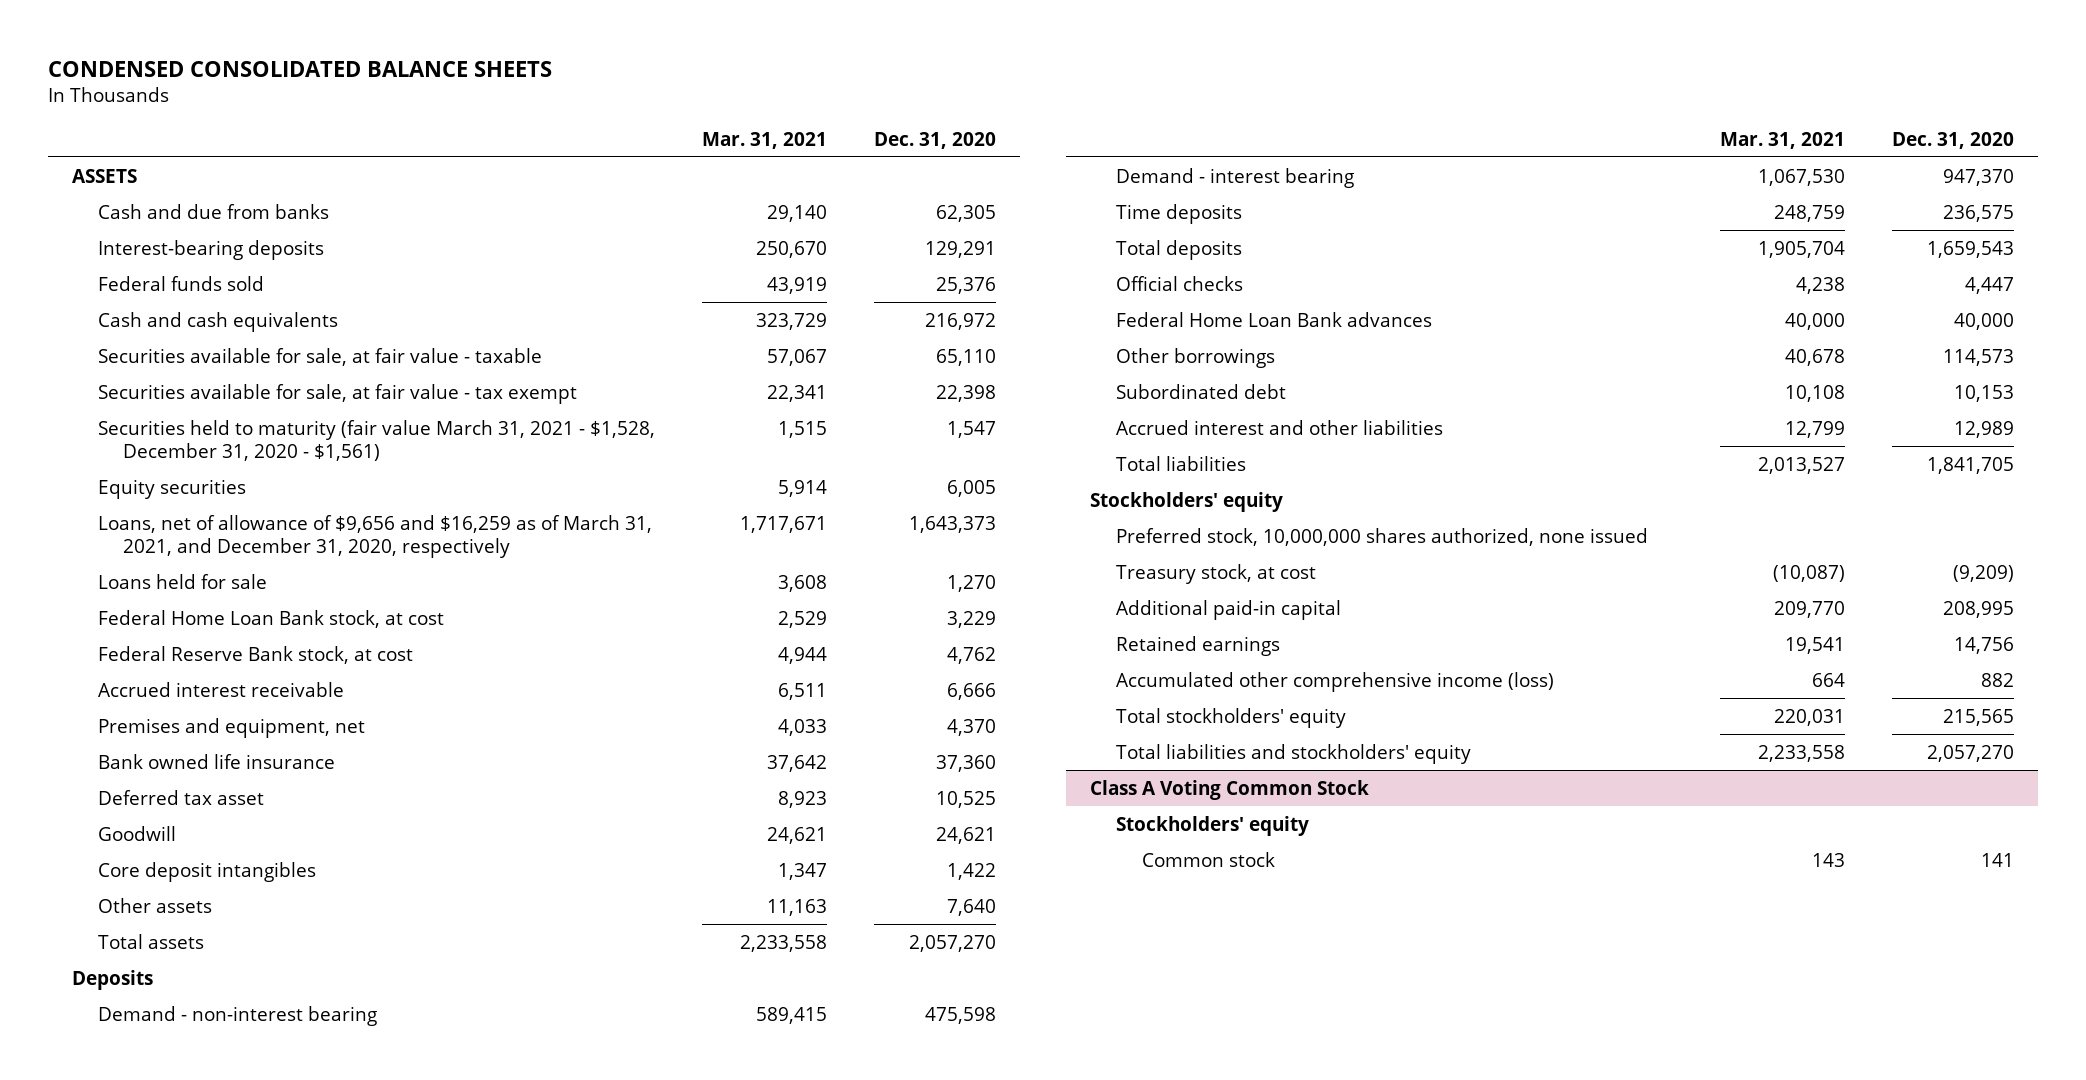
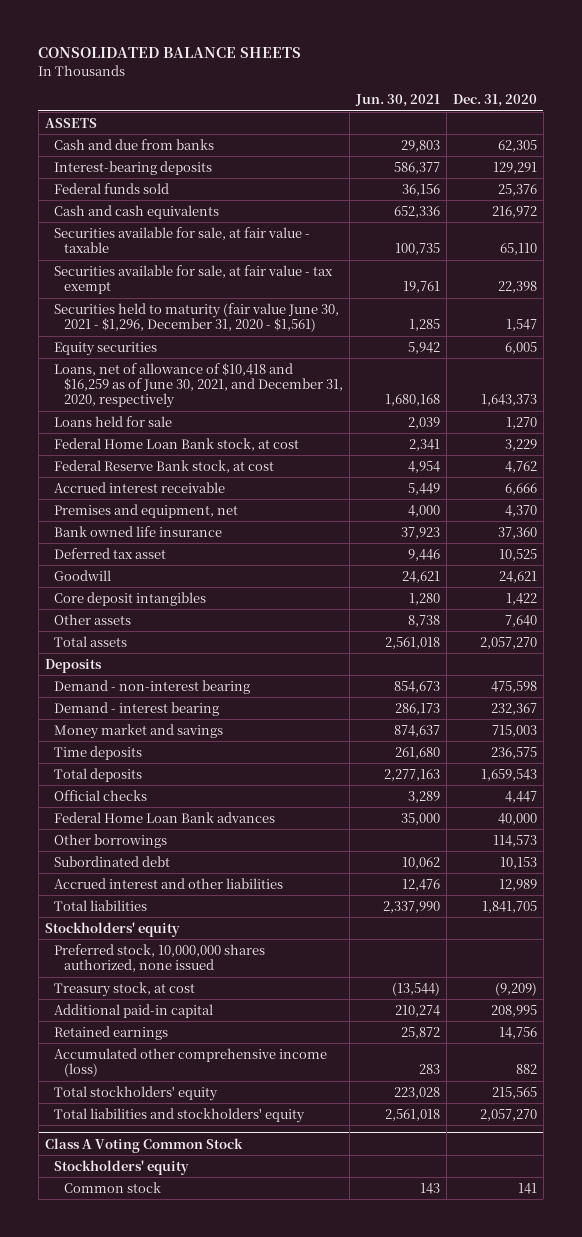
[48,61,553,78] CONDENSED CONSOLIDATED BALANCE SHEETS -> [38,47,302,59] CONSOLIDATED BALANCE SHEETS
[701,131,827,149] Mar. 31, 2021 -> none
none -> [354,94,440,108] Jun. 30, 2021
[97,419,655,461] Securities held to maturity (fair value March 31, 2021 - $1,528, December 31, 2020 - $1,561) -> [54,302,340,333] Securities held to maturity (fair value June 30, 2021 - $1,296, December 31, 2020 - $1,561)
[97,514,652,558] Loans, net of allowance of $9,656 and $16,259 as of March 31, 2021, and December 31, 2020, respectively -> [54,362,343,409] Loans, net of allowance of $10,418 and $16,259 as of June 30, 2021, and December 31, 2020, respectively
[1943,168,2015,186] 947,370 -> [490,702,537,715] 232,367
none -> [54,723,224,739] Money market and savings

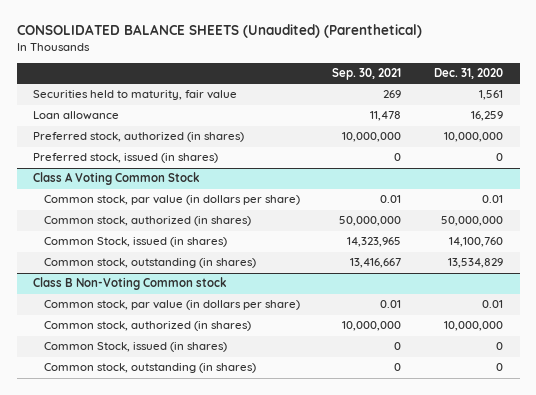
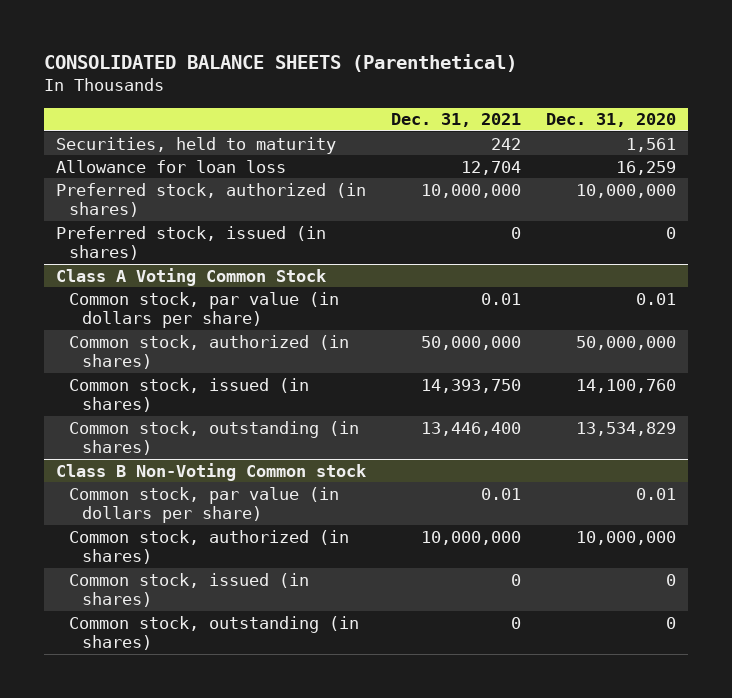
[16,24,422,39] CONSOLIDATED BALANCE SHEETS (Unaudited) (Parenthetical) -> [43,54,517,73] CONSOLIDATED BALANCE SHEETS (Parenthetical)
[332,68,402,81] Sep. 30, 2021 -> none
none -> [390,113,521,128] Dec. 31, 2021
[33,90,238,101] Securities held to maturity, fair value -> [56,136,337,154] Securities, held to maturity
[33,111,120,121] Loan allowance -> [56,159,287,173] Allowance for loan loss
[43,237,227,248] Common Stock, issued (in shares) -> [69,377,310,412] Common stock, issued (in shares)
[43,342,227,353] Common Stock, issued (in shares) -> [69,572,310,607] Common stock, issued (in shares)

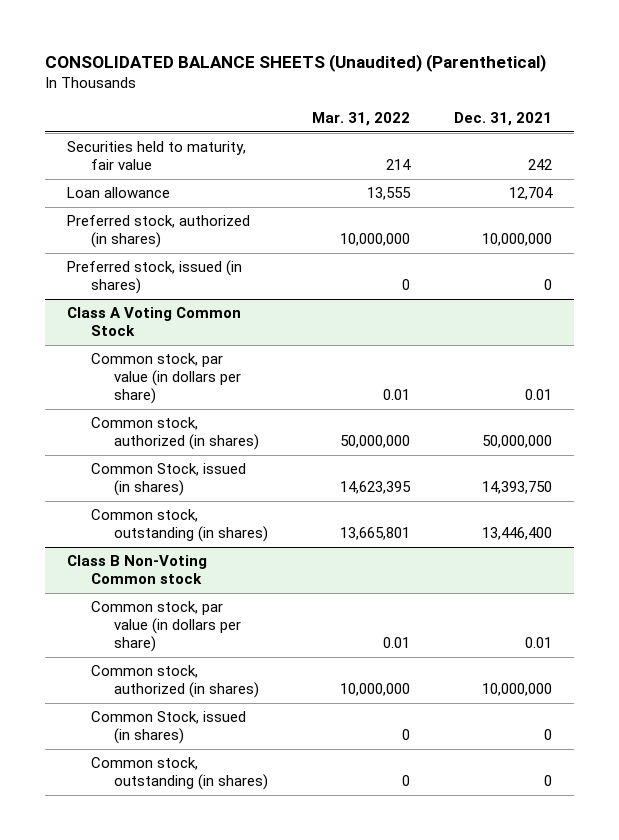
[43,54,517,73] CONSOLIDATED BALANCE SHEETS (Parenthetical) -> [45,54,547,73] CONSOLIDATED BALANCE SHEETS (Unaudited) (Parenthetical)
[545,113,676,128] Dec. 31, 2020 -> none
none -> [312,111,411,126] Mar. 31, 2022
[56,136,337,154] Securities, held to maturity -> [67,141,247,171] Securities held to maturity, fair value
[56,159,287,173] Allowance for loan loss -> [67,187,171,199] Loan allowance
[69,377,310,412] Common stock, issued (in shares) -> [90,463,246,497] Common Stock, issued (in shares)
[69,572,310,607] Common stock, issued (in shares) -> [90,711,246,745] Common Stock, issued (in shares)

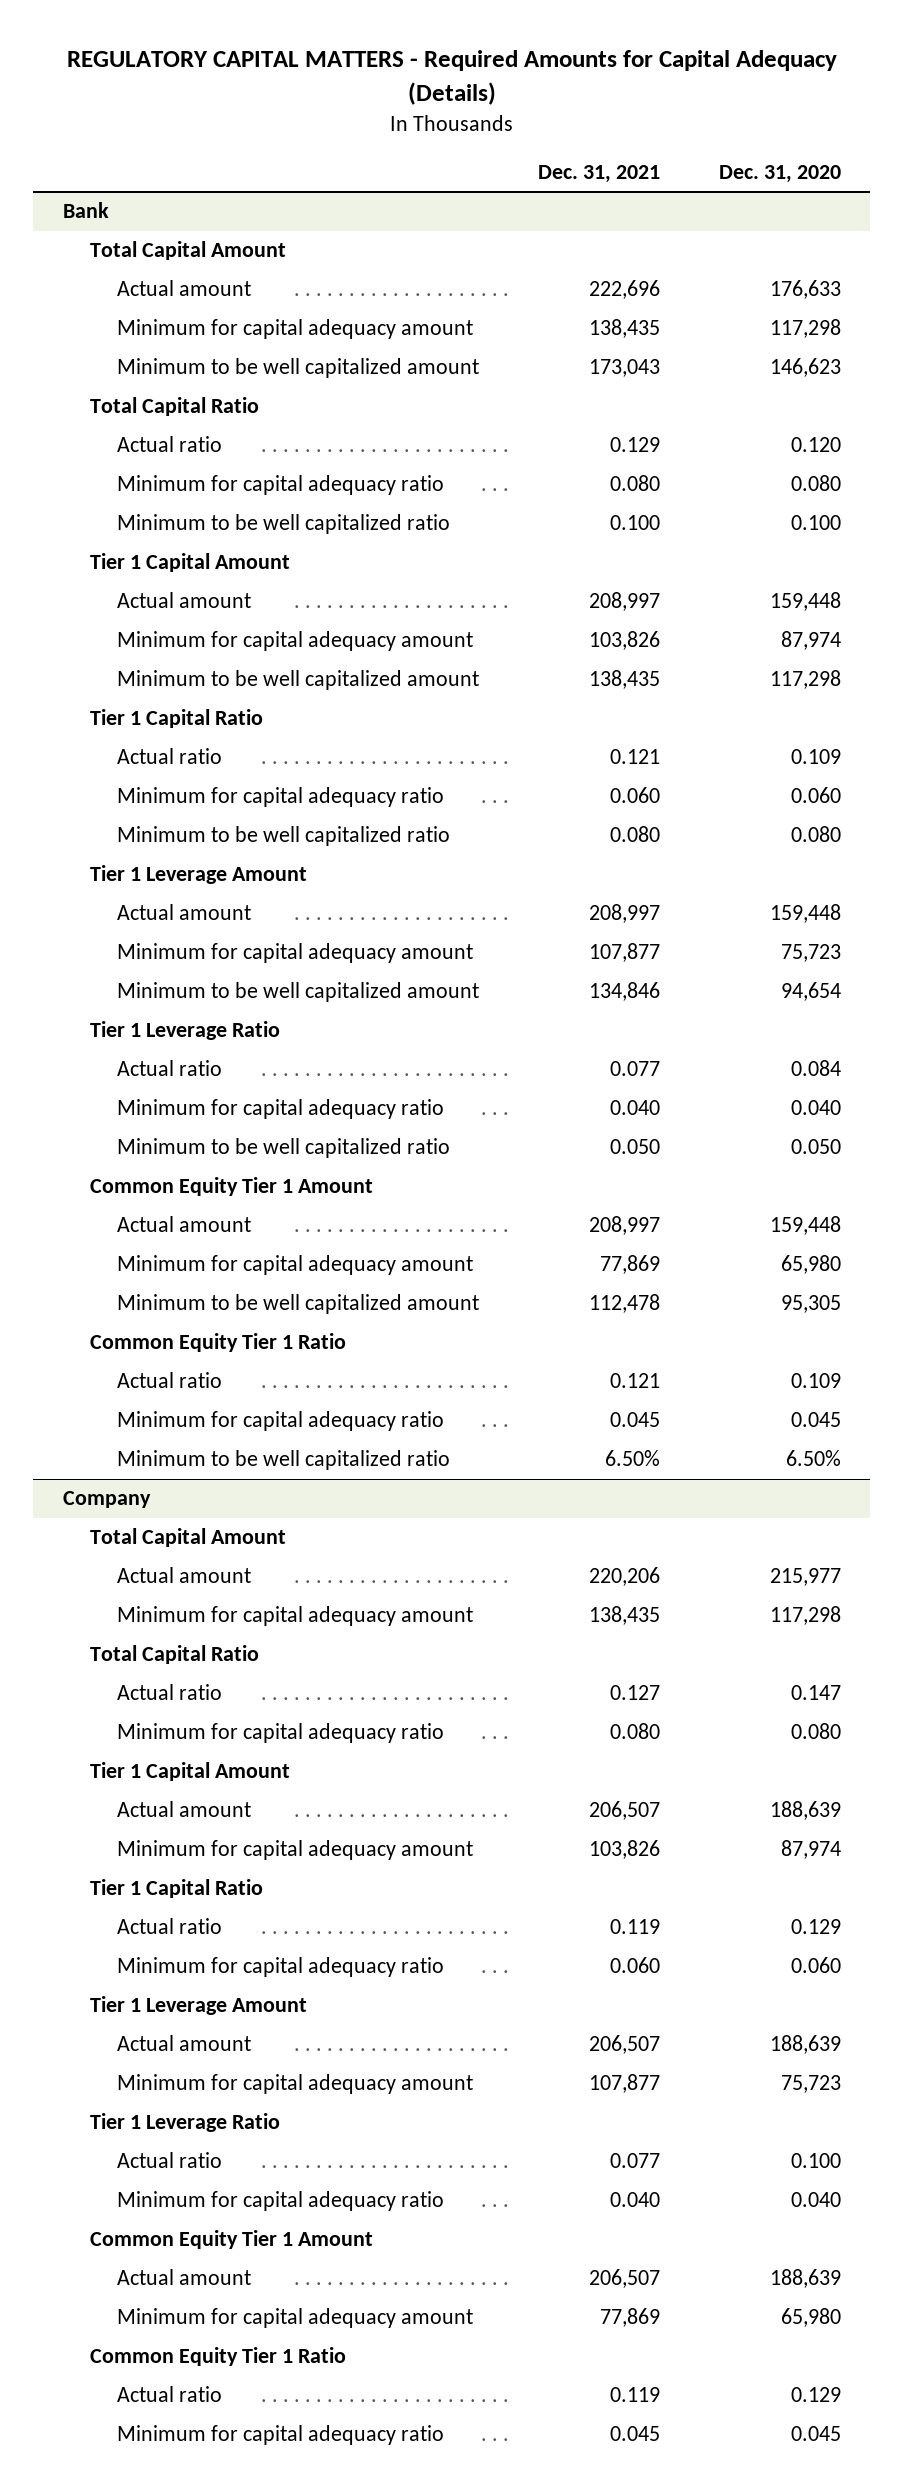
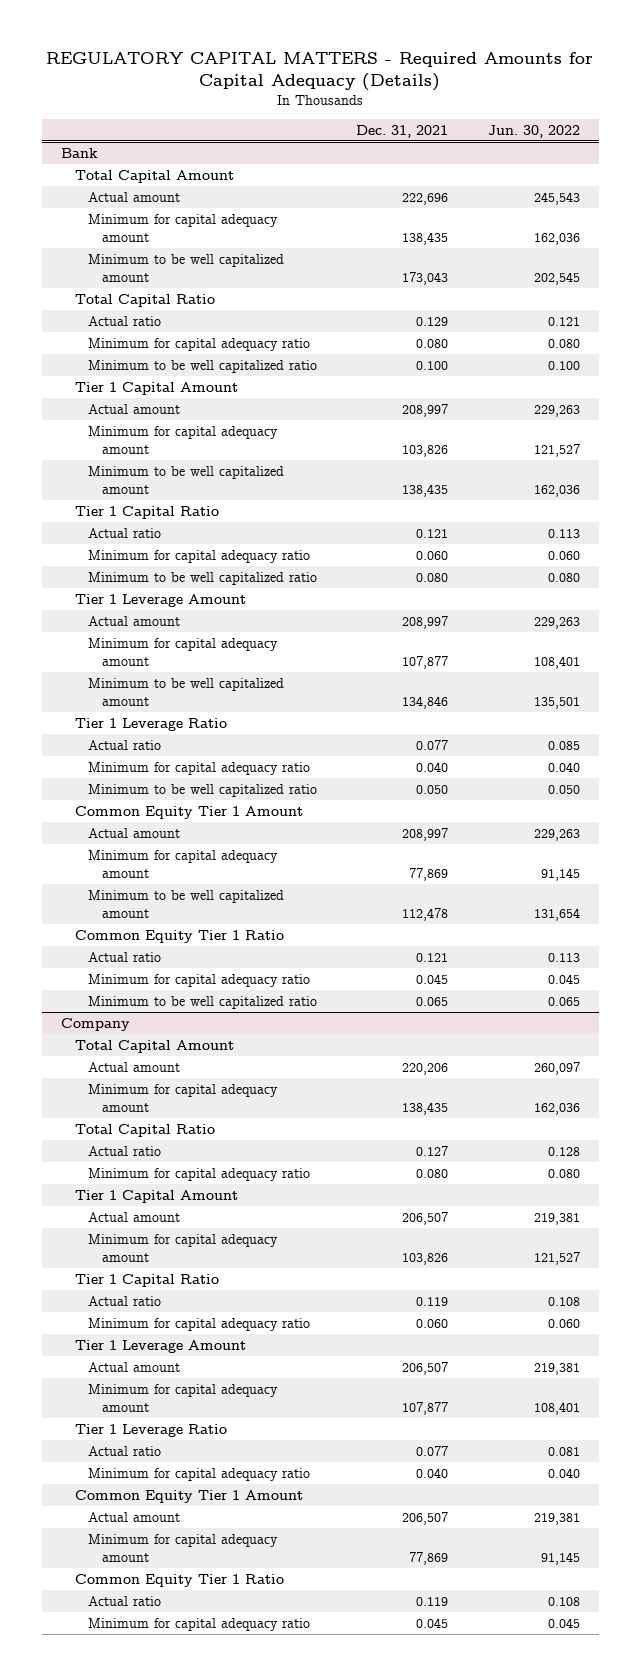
[719,164,842,183] Dec. 31, 2020 -> none
none -> [487,124,580,138] Jun. 30, 2022
[605,1450,661,1467] 6.50% -> [416,996,449,1006] 0.065

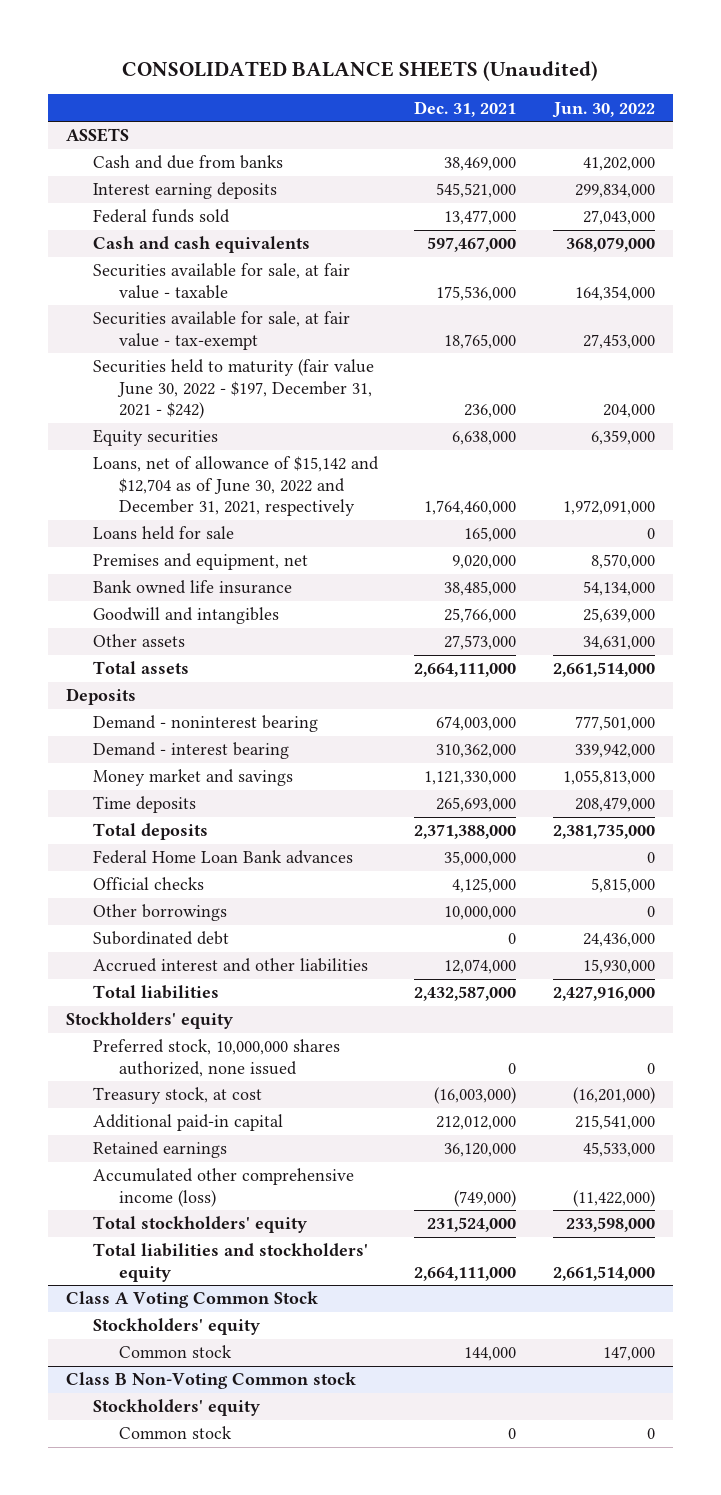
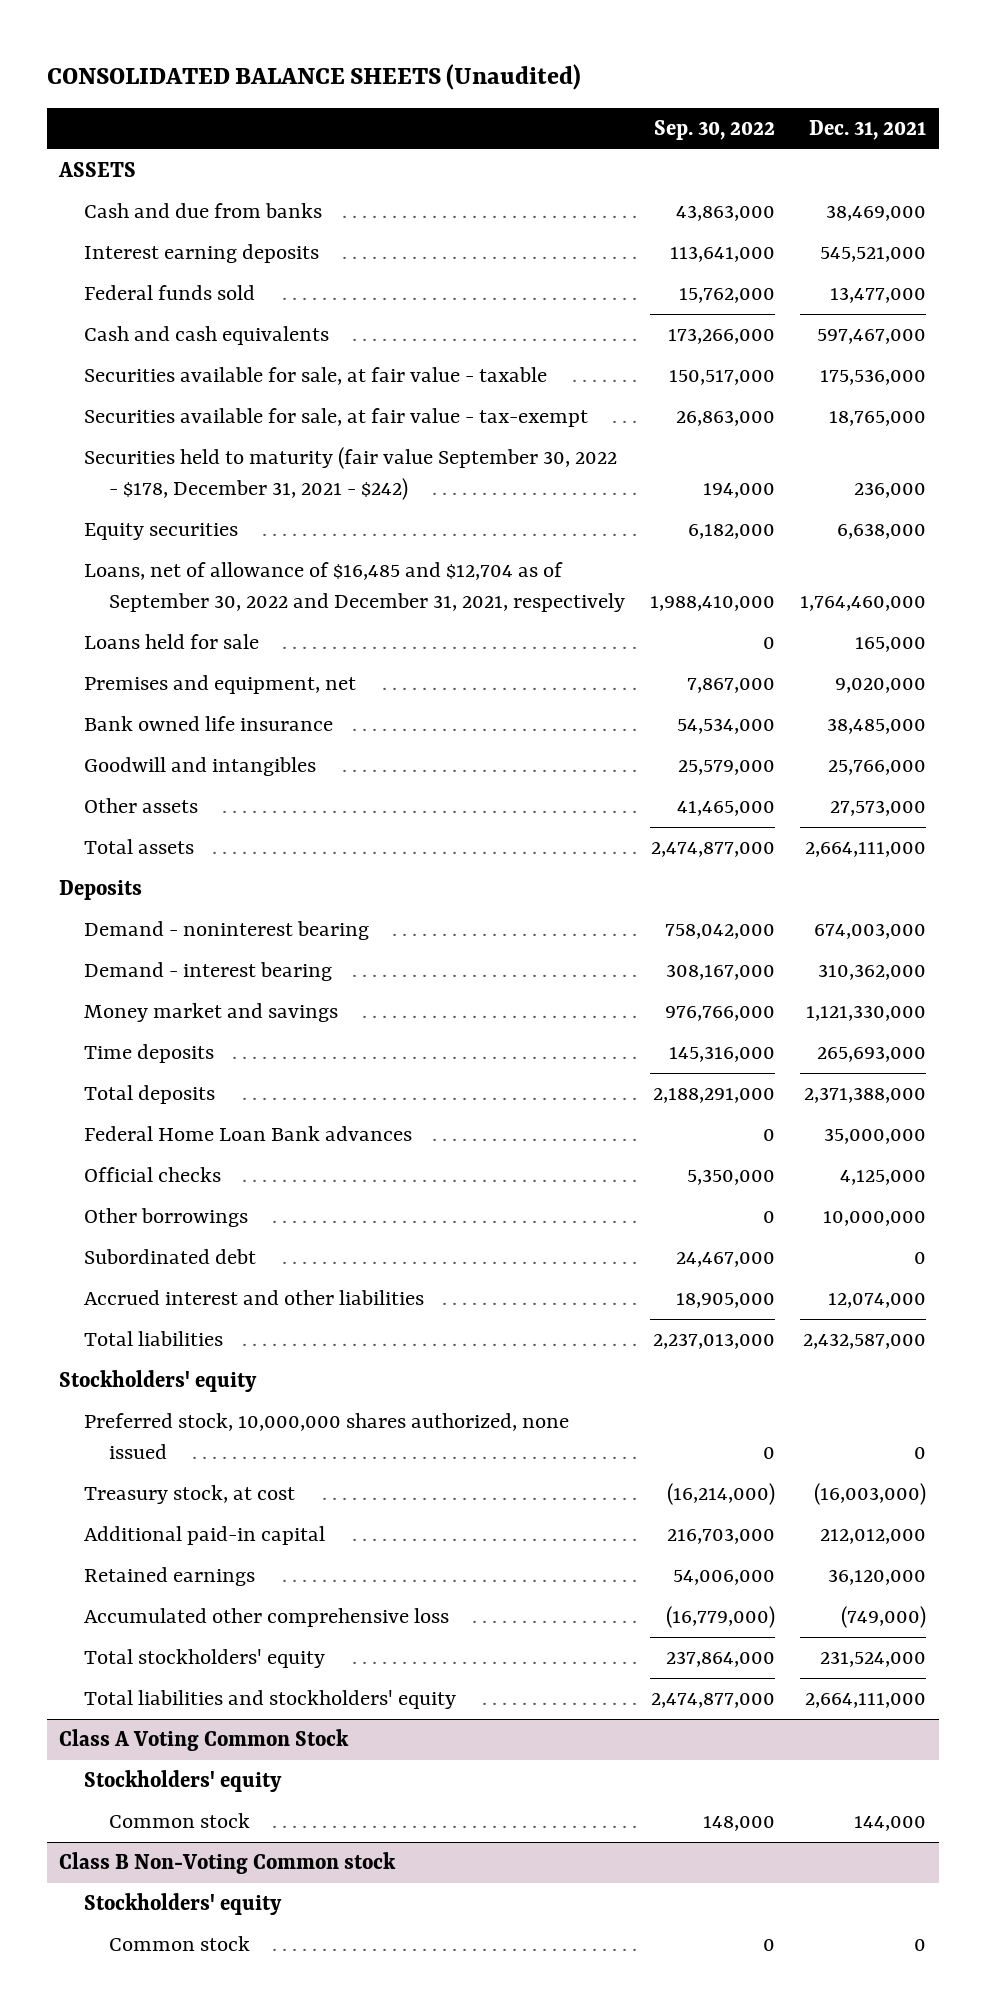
[551,101,655,118] Jun. 30, 2022 -> none
none -> [653,120,775,141] Sep. 30, 2022
[92,359,374,420] Securities held to maturity (fair value June 30, 2022 - $197, December 31, 2021 - $242) -> [84,447,618,501] Securities held to maturity (fair value September 30, 2022 - $178, December 31, 2021 - $242)
[92,456,379,517] Loans, net of allowance of $15,142 and $12,704 as of June 30, 2022 and December 31, 2021, respectively -> [84,562,625,613] Loans, net of allowance of $16,485 and $12,704 as of September 30, 2022 and December 31, 2021, respectively
[92,1168,354,1207] Accumulated other comprehensive income (loss) -> [84,1608,450,1628] Accumulated other comprehensive loss

